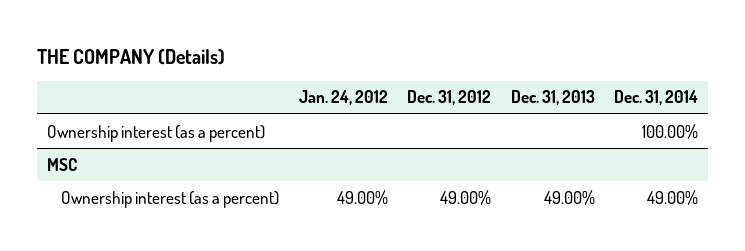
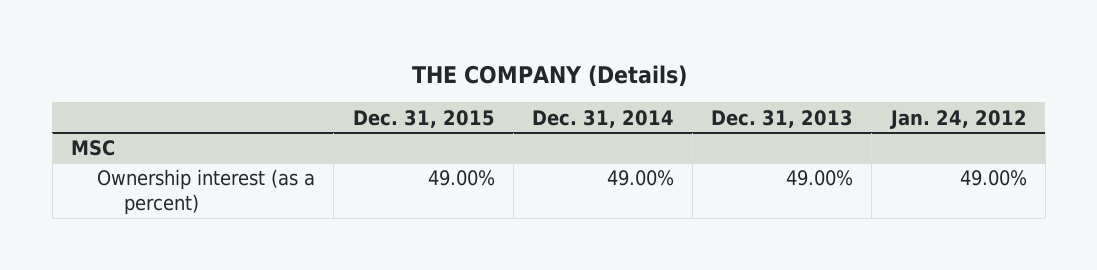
[407,90,492,106] Dec. 31, 2012 -> none
none -> [352,109,495,128] Dec. 31, 2015
[46,124,265,142] Ownership interest (as a percent) -> none

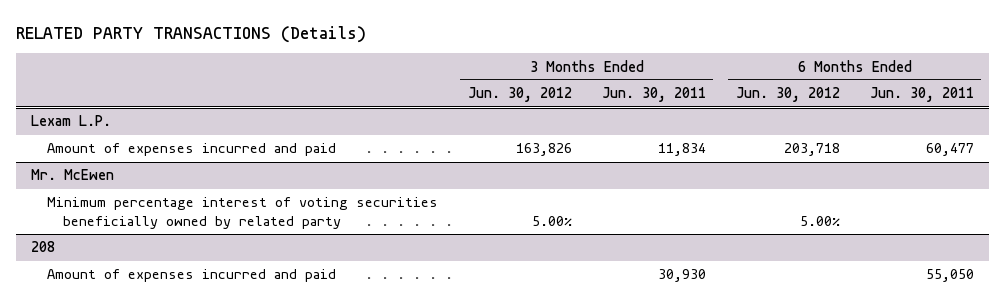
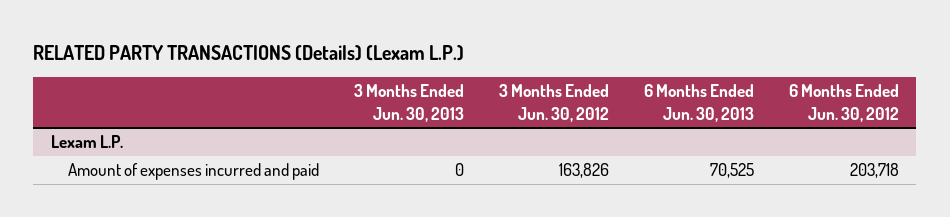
[15,25,366,43] RELATED PARTY TRANSACTIONS (Details) -> [33,45,465,62] RELATED PARTY TRANSACTIONS (Details) (Lexam L.P.)
[601,87,706,103] Jun. 30, 2011 -> none
[869,87,974,103] Jun. 30, 2011 -> none
none -> [354,84,465,122] 3 Months Ended Jun. 30, 2013
none -> [643,84,754,122] 6 Months Ended Jun. 30, 2013
[30,169,114,181] Mr. McEwen -> none
[46,197,438,229] Minimum percentage interest of voting securities beneficially owned by related party -> none
[30,241,55,253] 208 -> none
[46,269,336,283] Amount of expenses incurred and paid -> none

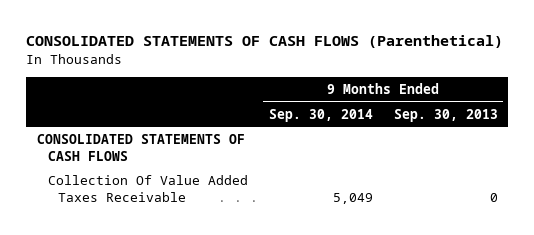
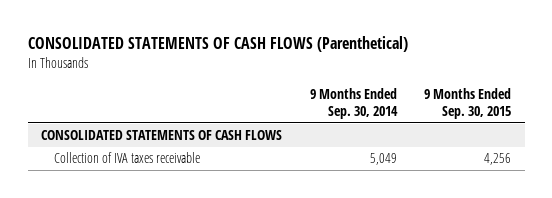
[393,108,498,122] Sep. 30, 2013 -> none
none -> [424,87,512,120] 9 Months Ended Sep. 30, 2015
[47,175,248,202] Collection Of Value Added Taxes Receivable -> [54,152,201,164] Collection of IVA taxes receivable

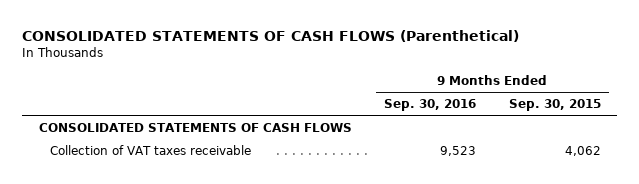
[309,87,398,120] 9 Months Ended Sep. 30, 2014 -> none
none -> [384,98,477,111] Sep. 30, 2016
[54,152,201,164] Collection of IVA taxes receivable -> [49,144,251,155] Collection of VAT taxes receivable
[484,153,512,166] 4,256 -> [564,145,601,156] 4,062

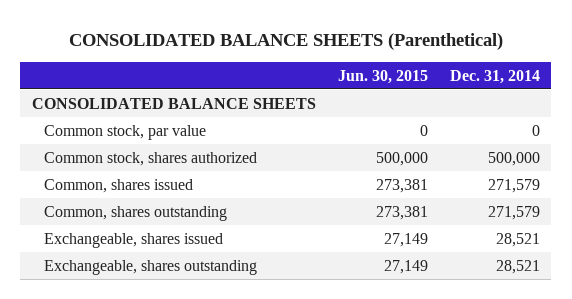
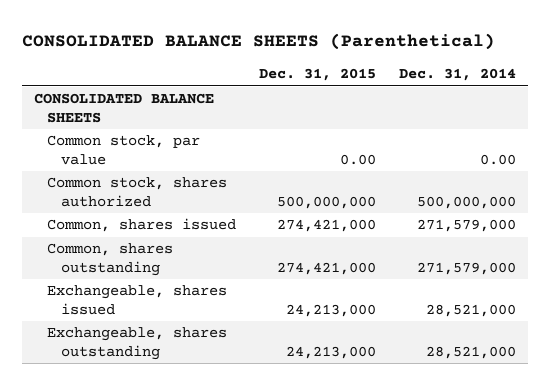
[337,69,428,84] Jun. 30, 2015 -> none
none -> [259,68,377,82] Dec. 31, 2015
[531,124,540,136] 0 -> [480,153,517,165] 0.00
[487,151,540,166] 500,000 -> [417,195,517,209] 500,000,000
[487,178,540,193] 271,579 -> [417,219,517,233] 271,579,000
[487,205,540,220] 271,579 -> [417,261,517,275] 271,579,000
[495,232,540,247] 28,521 -> [426,303,517,317] 28,521,000
[495,259,540,274] 28,521 -> [426,345,517,359] 28,521,000

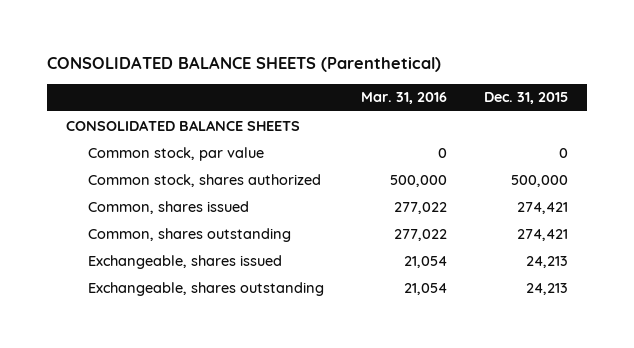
[399,68,517,82] Dec. 31, 2014 -> none
none -> [361,92,448,105] Mar. 31, 2016
[340,153,377,165] 0.00 -> [559,147,569,158] 0
[277,195,377,209] 500,000,000 -> [511,174,569,187] 500,000
[277,219,377,233] 274,421,000 -> [517,201,569,214] 274,421
[277,261,377,275] 274,421,000 -> [517,228,569,241] 274,421
[286,303,377,317] 24,213,000 -> [526,255,569,268] 24,213
[286,345,377,359] 24,213,000 -> [526,282,569,295] 24,213

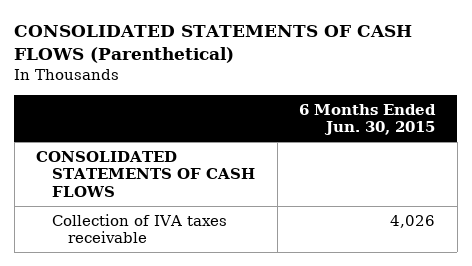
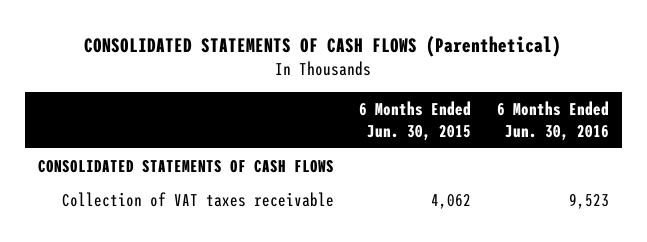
none -> [496,101,609,141] 6 Months Ended Jun. 30, 2016
[52,213,228,244] Collection of IVA taxes receivable -> [61,192,334,208] Collection of VAT taxes receivable
[390,214,436,228] 4,026 -> [431,194,472,210] 4,062

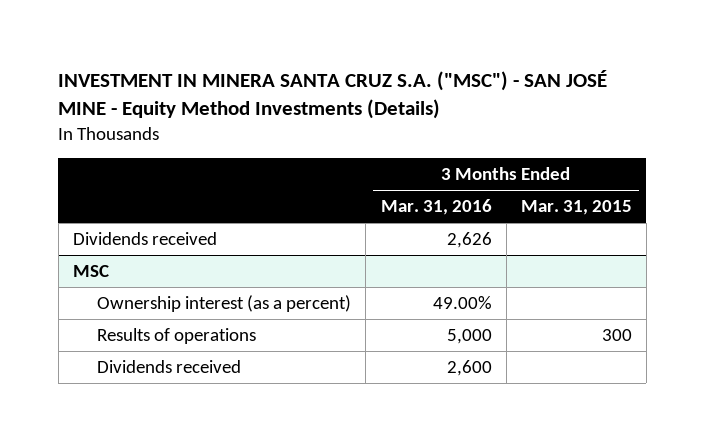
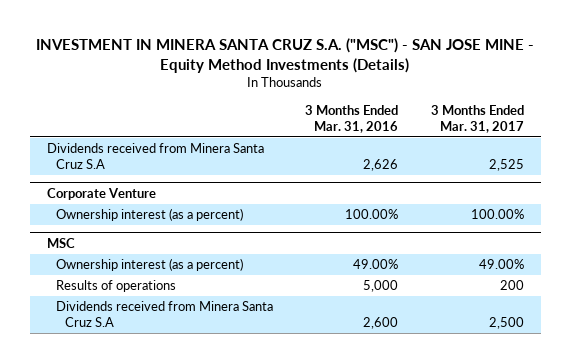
[58,69,608,119] INVESTMENT IN MINERA SANTA CRUZ S.A. ("MSC") - SAN JOSÉ MINE - Equity Method Investments (Details) -> [36,38,535,73] INVESTMENT IN MINERA SANTA CRUZ S.A. ("MSC") - SAN JOSE MINE - Equity Method Investments (Details)
[520,200,632,216] Mar. 31, 2015 -> none
none -> [431,104,525,133] 3 Months Ended Mar. 31, 2017
[72,232,217,246] Dividends received -> [46,143,264,169] Dividends received from Minera Santa Cruz S.A
none -> [46,188,156,201] Corporate Venture
none -> [55,208,243,222] Ownership interest (as a percent)
[97,360,242,374] Dividends received -> [55,301,273,327] Dividends received from Minera Santa Cruz S.A

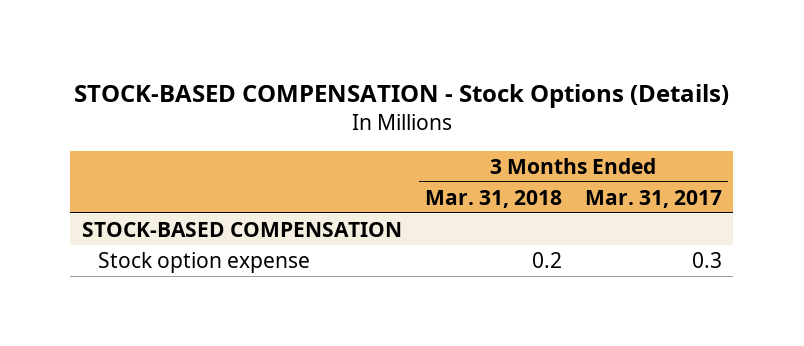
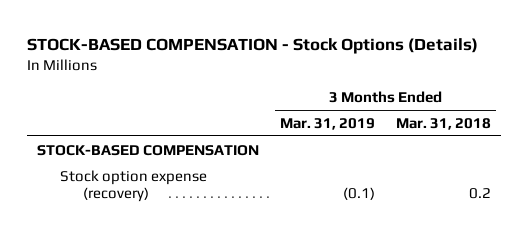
[584,189,722,208] Mar. 31, 2017 -> none
none -> [280,117,376,130] Mar. 31, 2019
[97,251,310,273] Stock option expense -> [60,169,208,203] Stock option expense (recovery)

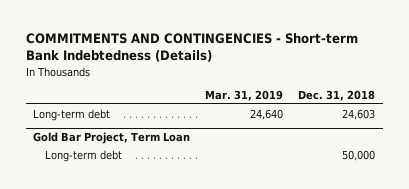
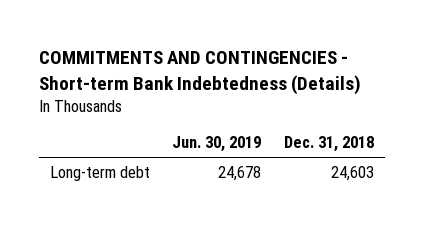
[205,90,284,102] Mar. 31, 2019 -> none
none -> [172,136,262,153] Jun. 30, 2019
[33,132,191,145] Gold Bar Project, Term Loan -> none
[45,149,123,162] Long-term debt -> none

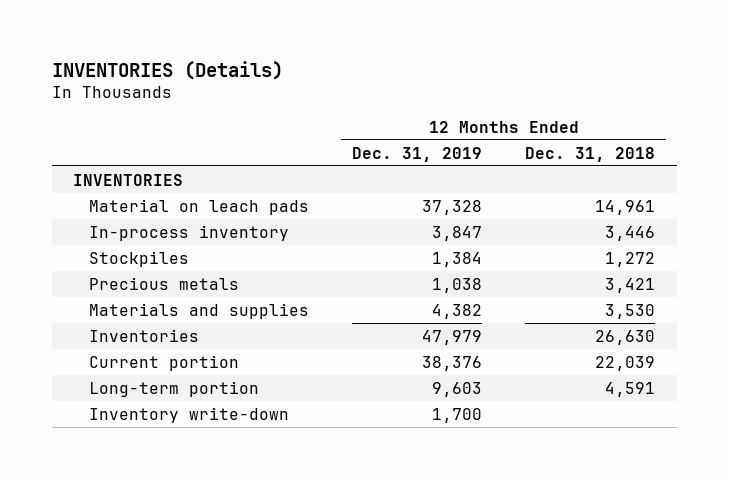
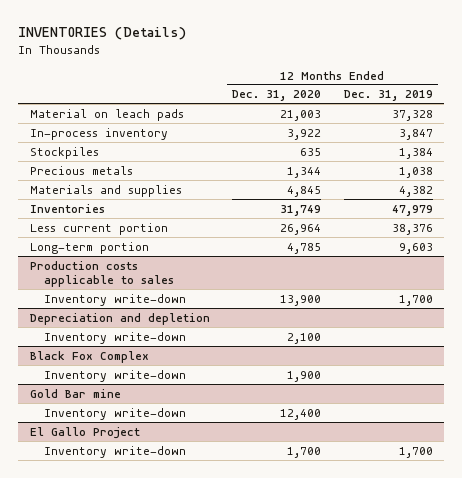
[525,146,656,162] Dec. 31, 2018 -> none
none -> [232,90,322,102] Dec. 31, 2020
[73,173,184,186] INVENTORIES -> none
[88,354,239,371] Current portion -> [29,222,168,235] Less current portion
none -> [29,260,175,288] Production costs applicable to sales
none -> [29,312,210,325] Depreciation and depletion
none -> [44,331,187,344] Inventory write-down
none -> [29,350,149,363] Black Fox Complex
none -> [44,369,187,382] Inventory write-down
none -> [29,388,121,398] Gold Bar mine
none -> [44,407,187,420] Inventory write-down
none -> [29,426,140,439] El Gallo Project
none -> [44,445,187,458] Inventory write-down

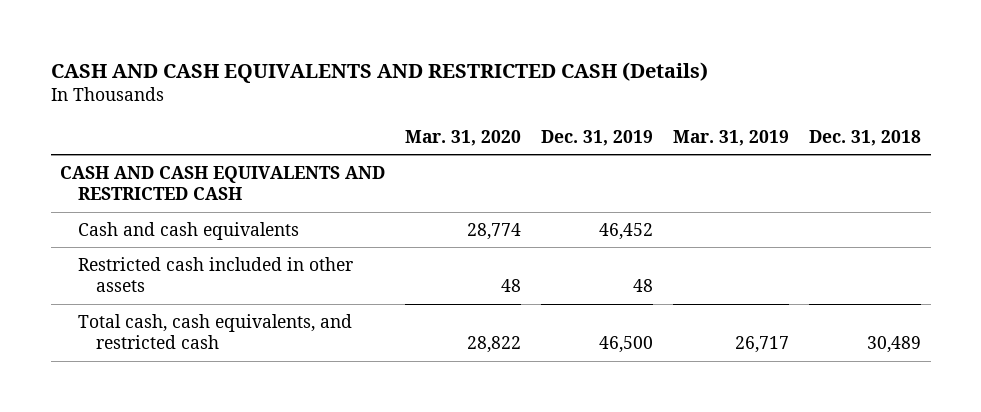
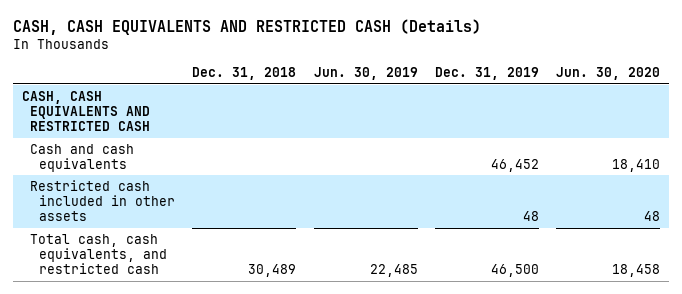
[50,61,708,83] CASH AND CASH EQUIVALENTS AND RESTRICTED CASH (Details) -> [13,19,482,36] CASH, CASH EQUIVALENTS AND RESTRICTED CASH (Details)
[405,130,522,147] Mar. 31, 2020 -> none
[672,130,789,147] Mar. 31, 2019 -> none
none -> [313,67,418,81] Jun. 30, 2019
none -> [556,67,661,81] Jun. 30, 2020
[60,166,386,201] CASH AND CASH EQUIVALENTS AND RESTRICTED CASH -> [21,90,151,132] CASH, CASH EQUIVALENTS AND RESTRICTED CASH

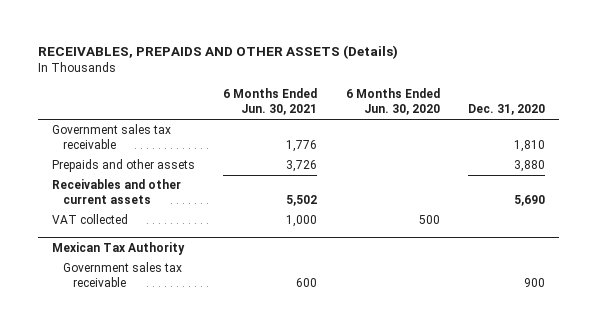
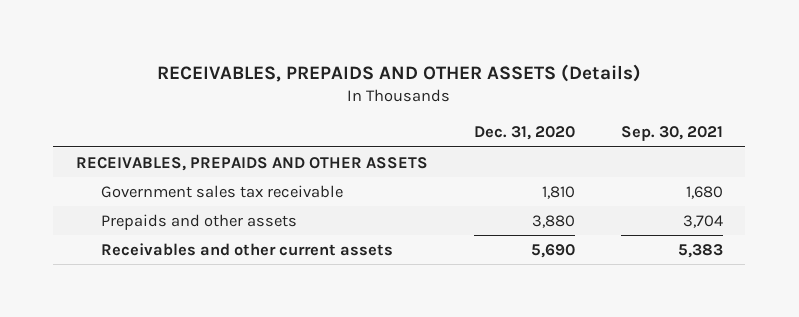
[223,88,318,116] 6 Months Ended Jun. 30, 2021 -> none
[345,88,440,116] 6 Months Ended Jun. 30, 2020 -> none
none -> [620,126,723,142] Sep. 30, 2021
none -> [76,156,429,171] RECEIVABLES, PREPAIDS AND OTHER ASSETS
[51,214,128,225] VAT collected -> none
[51,241,185,255] Mexican Tax Authority -> none
[62,262,182,288] Government sales tax receivable -> none

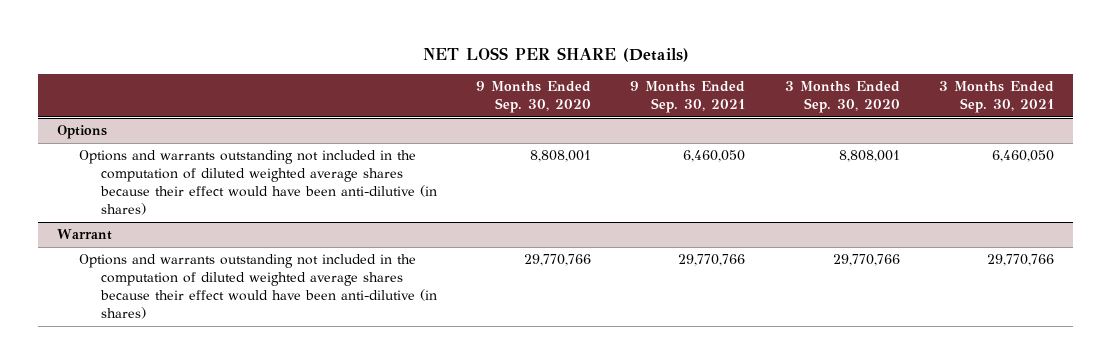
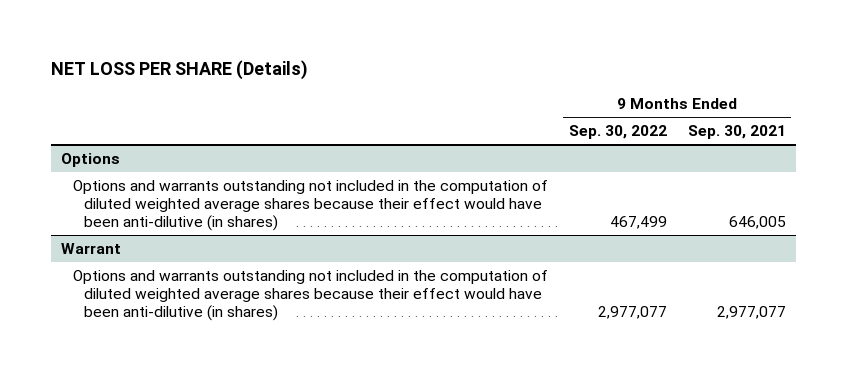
[475,81,591,114] 9 Months Ended Sep. 30, 2020 -> none
[784,81,900,114] 3 Months Ended Sep. 30, 2020 -> none
[938,81,1054,114] 3 Months Ended Sep. 30, 2021 -> none
none -> [568,125,667,140] Sep. 30, 2022
[683,150,746,163] 6,460,050 -> [728,216,786,230] 646,005
[678,254,746,267] 29,770,766 -> [716,306,786,320] 2,977,077

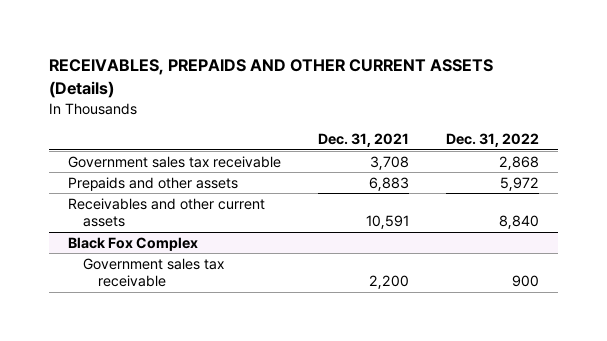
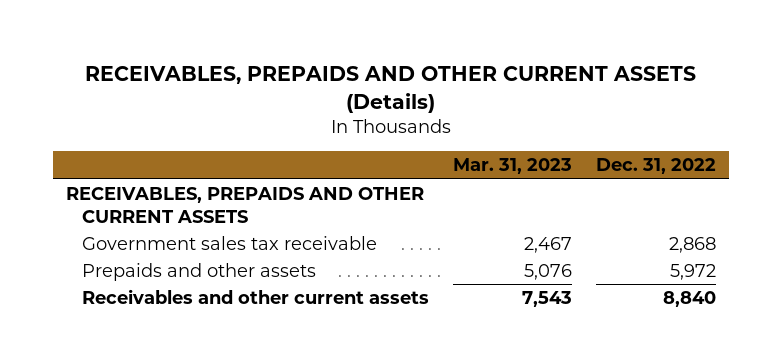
[318,132,410,147] Dec. 31, 2021 -> none
none -> [453,158,573,175] Mar. 31, 2023
none -> [65,187,424,223] RECEIVABLES, PREPAIDS AND OTHER CURRENT ASSETS
[67,236,198,251] Black Fox Complex -> none
[82,257,224,287] Government sales tax receivable -> none

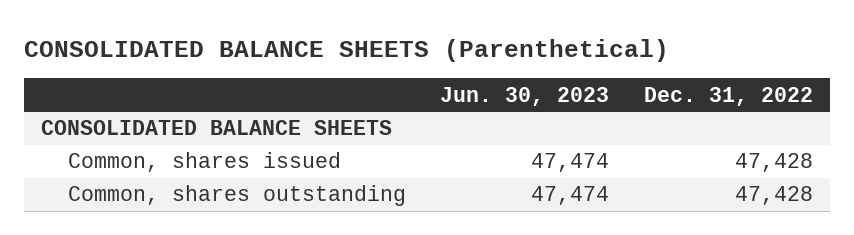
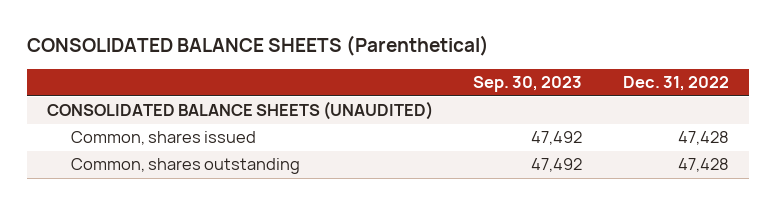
[440,86,610,106] Jun. 30, 2023 -> none
none -> [473,76,583,93] Sep. 30, 2023
[40,120,392,136] CONSOLIDATED BALANCE SHEETS -> [47,101,434,121] CONSOLIDATED BALANCE SHEETS (UNAUDITED)

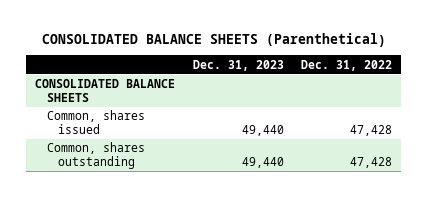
[473,76,583,93] Sep. 30, 2023 -> none
none -> [192,59,284,71] Dec. 31, 2023
[47,101,434,121] CONSOLIDATED BALANCE SHEETS (UNAUDITED) -> [35,79,176,103] CONSOLIDATED BALANCE SHEETS

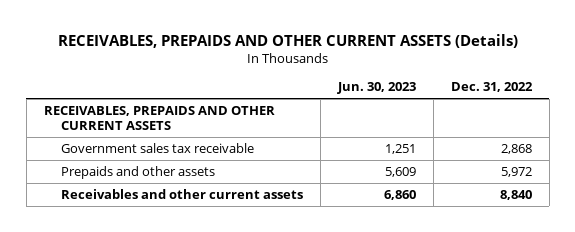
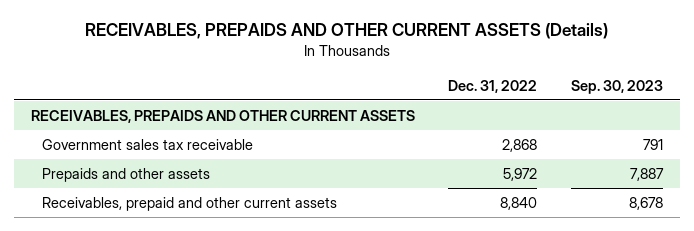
[336,82,416,95] Jun. 30, 2023 -> none
none -> [571,79,664,94] Sep. 30, 2023
[61,188,304,199] Receivables and other current assets -> [41,196,337,211] Receivables, prepaid and other current assets

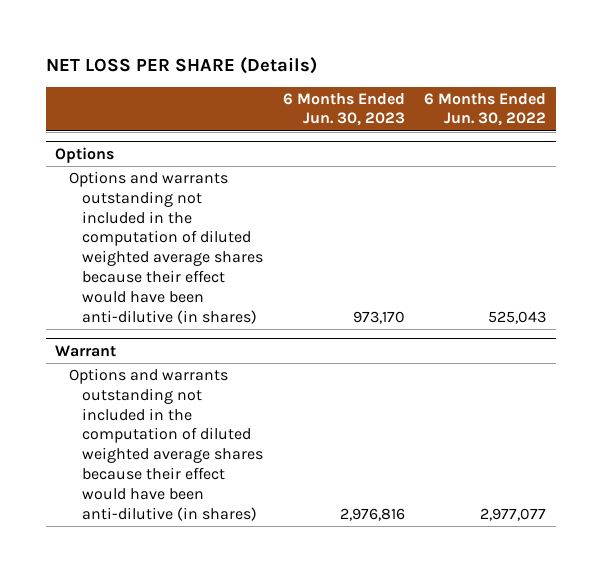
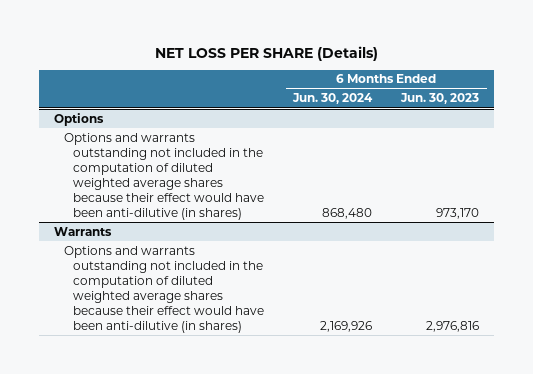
[424,92,547,127] 6 Months Ended Jun. 30, 2022 -> none
none -> [292,93,374,105] Jun. 30, 2024
[55,345,117,358] Warrant -> [53,226,112,236] Warrants

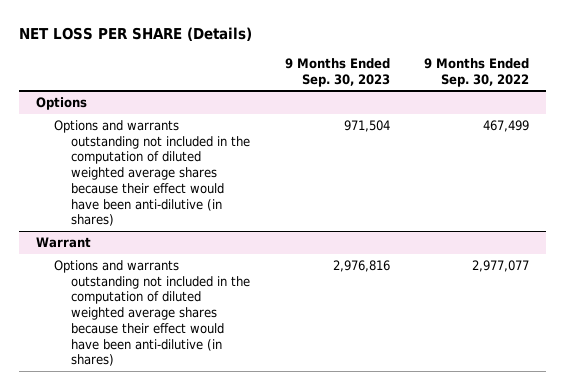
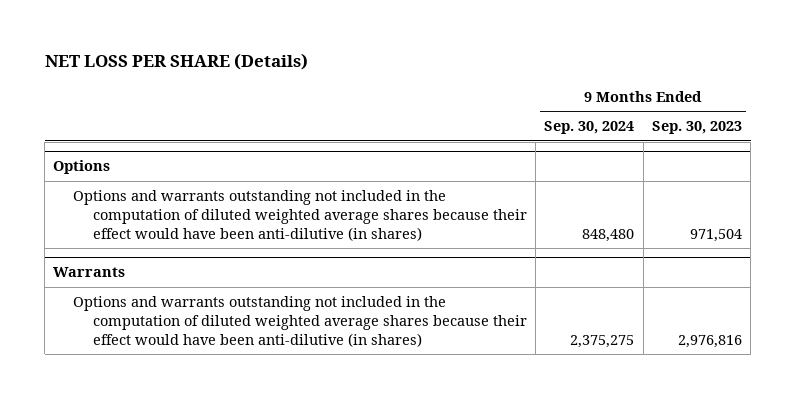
[424,57,530,87] 9 Months Ended Sep. 30, 2022 -> none
none -> [544,121,635,135] Sep. 30, 2024
[35,237,91,249] Warrant -> [53,267,126,278] Warrants

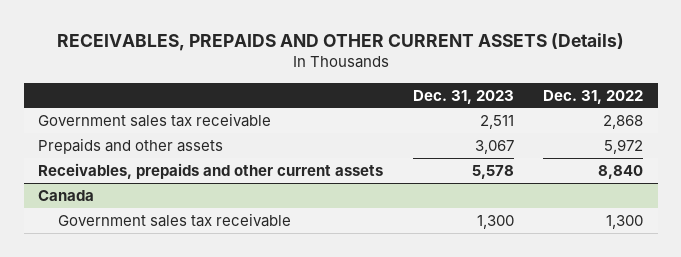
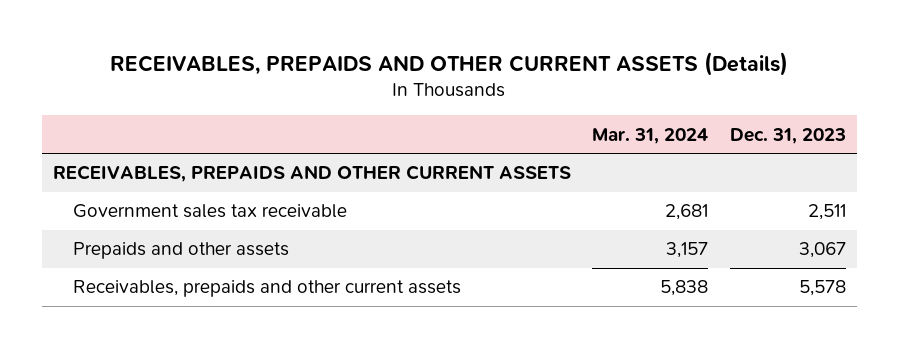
[543,89,644,104] Dec. 31, 2022 -> none
none -> [592,127,709,144] Mar. 31, 2024
none -> [52,165,571,183] RECEIVABLES, PREPAIDS AND OTHER CURRENT ASSETS
[38,189,95,201] Canada -> none
[57,212,291,227] Government sales tax receivable -> none

